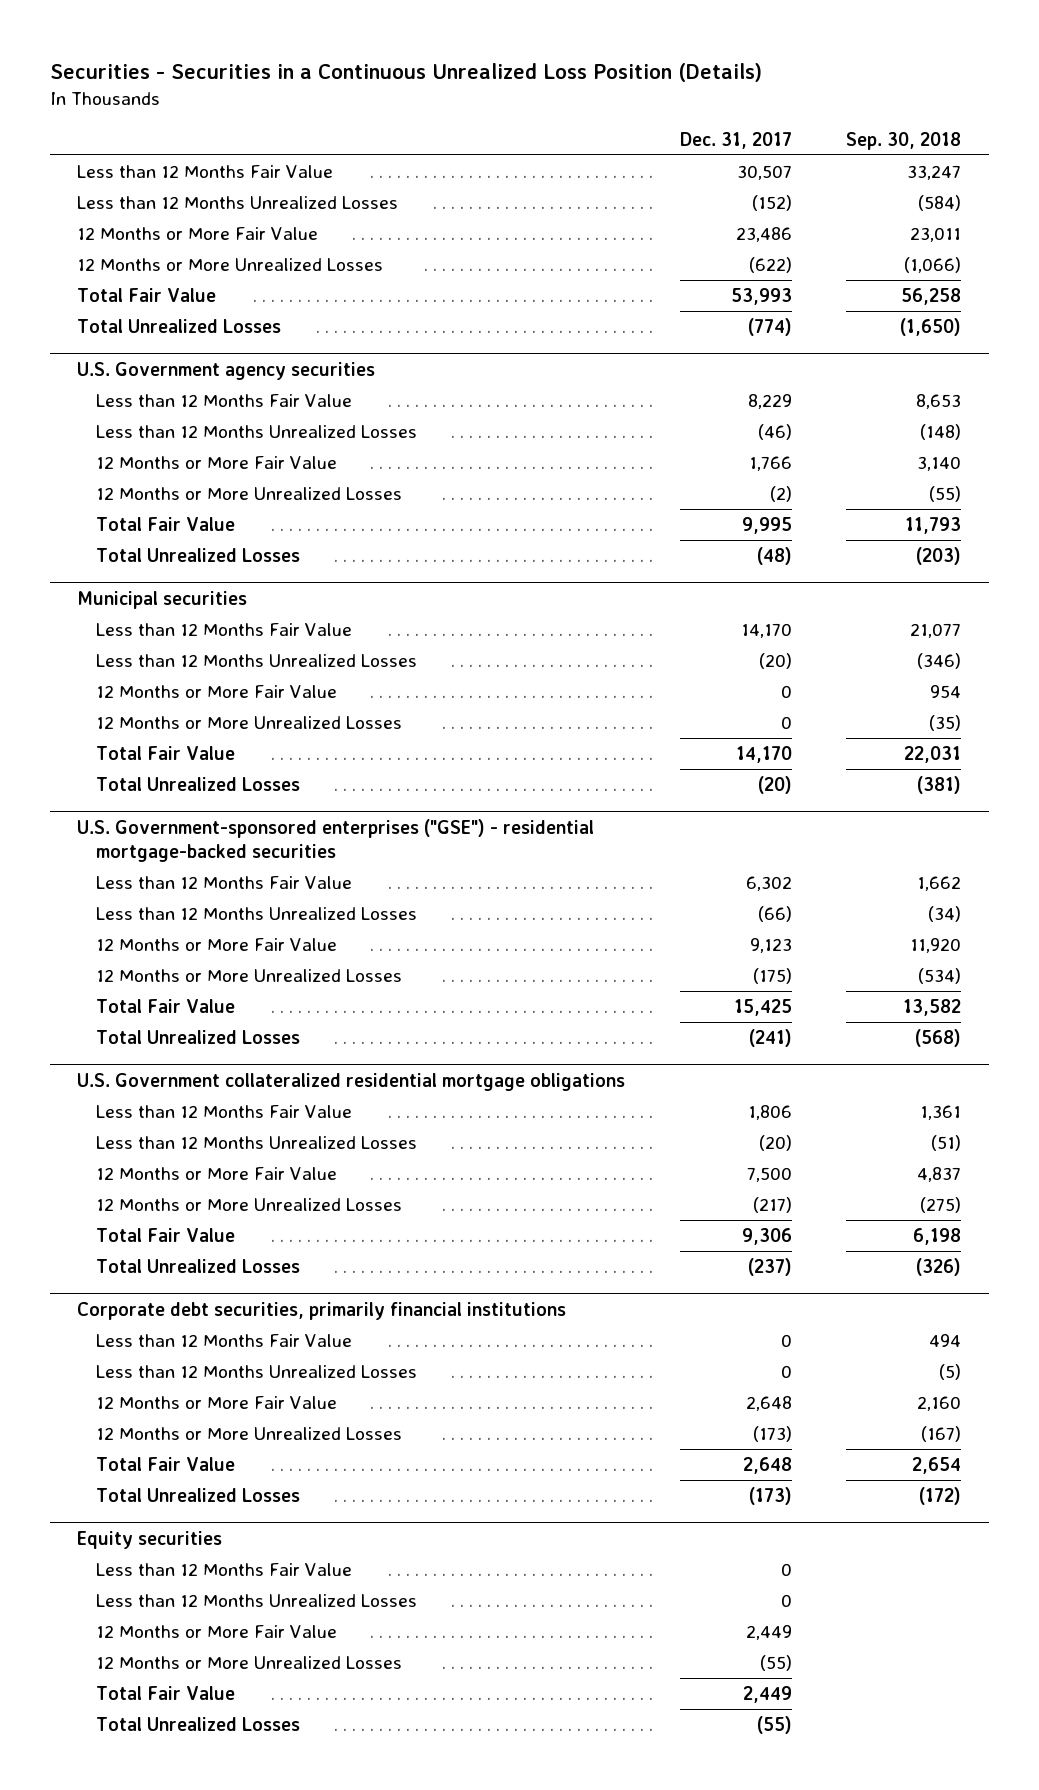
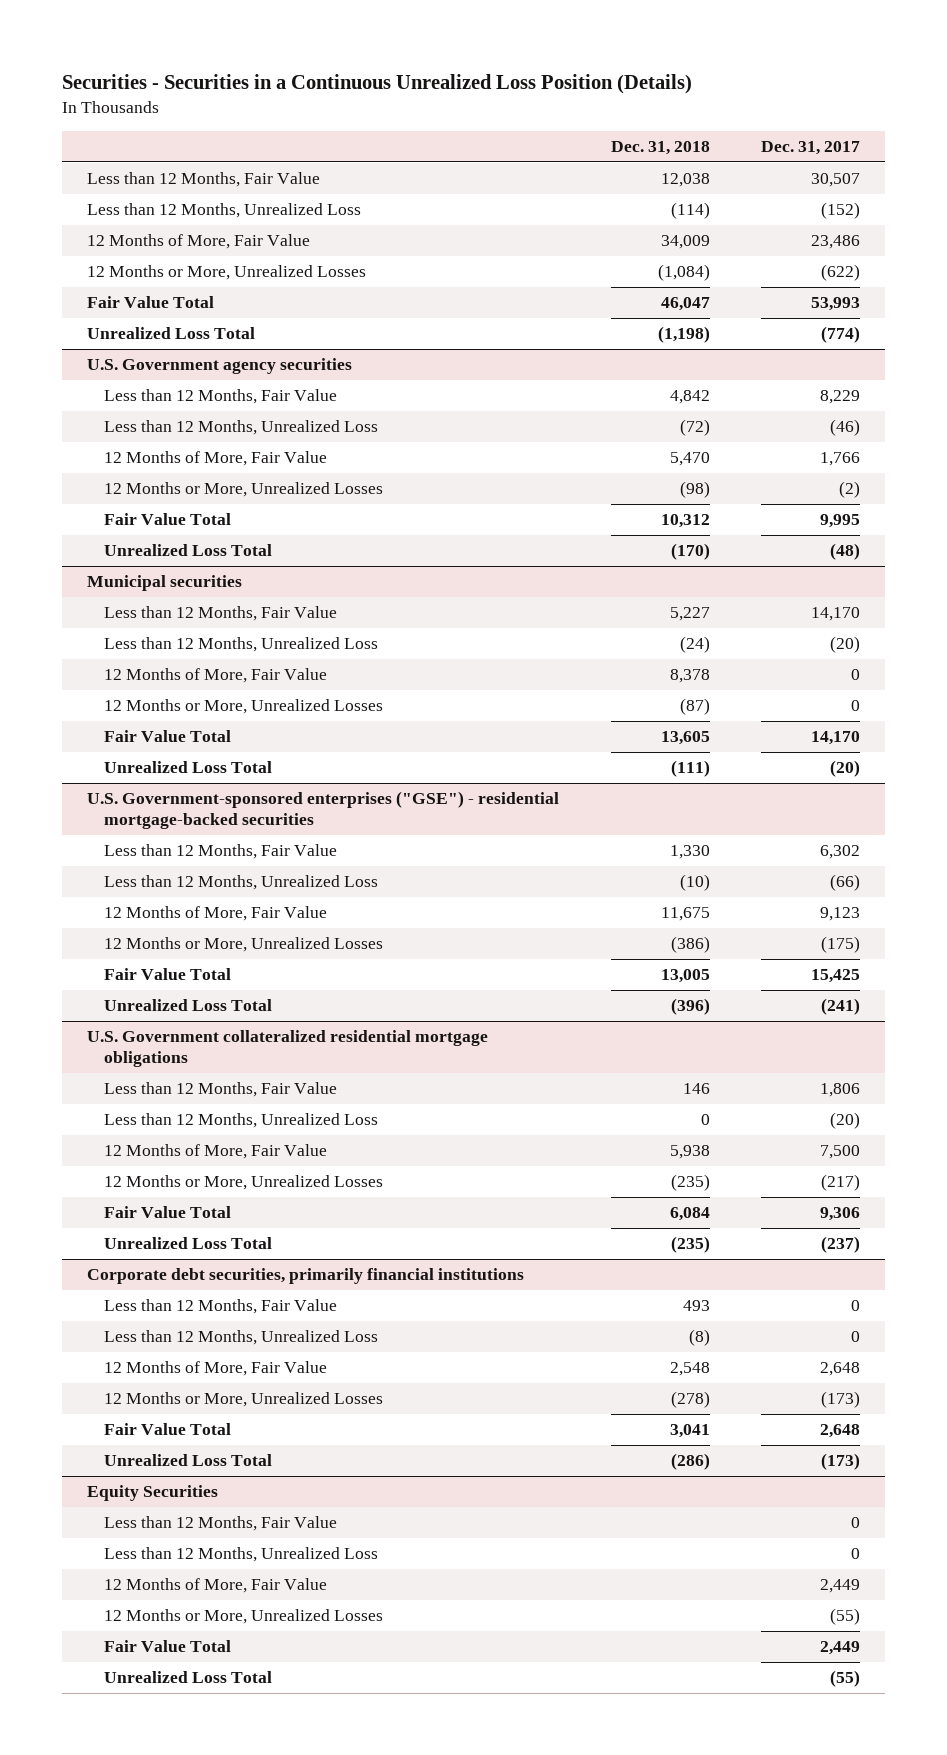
[846,131,962,150] Sep. 30, 2018 -> none
none -> [610,141,710,156] Dec. 31, 2018
[77,165,334,179] Less than 12 Months Fair Value -> [87,172,321,188] Less than 12 Months, Fair Value
[77,196,399,210] Less than 12 Months Unrealized Losses -> [87,203,362,219] Less than 12 Months, Unrealized Loss
[77,227,319,241] 12 Months or More Fair Value -> [87,234,311,250] 12 Months of More, Fair Value
[77,258,384,272] 12 Months or More Unrealized Losses -> [87,265,367,281] 12 Months or More, Unrealized Losses
[77,288,217,303] Total Fair Value -> [87,296,215,309] Fair Value Total
[77,319,282,334] Total Unrealized Losses -> [87,327,256,340] Unrealized Loss Total
[96,394,353,408] Less than 12 Months Fair Value -> [103,389,337,405] Less than 12 Months, Fair Value
[96,425,418,439] Less than 12 Months Unrealized Losses -> [103,420,378,436] Less than 12 Months, Unrealized Loss
[96,456,338,470] 12 Months or More Fair Value -> [103,451,327,467] 12 Months of More, Fair Value
[96,487,403,501] 12 Months or More Unrealized Losses -> [103,482,383,498] 12 Months or More, Unrealized Losses
[96,517,236,532] Total Fair Value -> [103,513,231,526] Fair Value Total
[96,548,301,563] Total Unrealized Losses -> [103,544,272,557] Unrealized Loss Total
[96,623,353,637] Less than 12 Months Fair Value -> [103,606,337,622] Less than 12 Months, Fair Value
[96,654,418,668] Less than 12 Months Unrealized Losses -> [103,637,378,653] Less than 12 Months, Unrealized Loss
[96,685,338,699] 12 Months or More Fair Value -> [103,668,327,684] 12 Months of More, Fair Value
[96,716,403,730] 12 Months or More Unrealized Losses -> [103,699,383,715] 12 Months or More, Unrealized Losses
[96,746,236,761] Total Fair Value -> [103,730,231,743] Fair Value Total
[96,777,301,792] Total Unrealized Losses -> [103,761,272,774] Unrealized Loss Total
[96,876,353,890] Less than 12 Months Fair Value -> [103,844,337,860] Less than 12 Months, Fair Value
[96,907,418,921] Less than 12 Months Unrealized Losses -> [103,875,378,891] Less than 12 Months, Unrealized Loss
[96,938,338,952] 12 Months or More Fair Value -> [103,906,327,922] 12 Months of More, Fair Value
[96,969,403,983] 12 Months or More Unrealized Losses -> [103,937,383,953] 12 Months or More, Unrealized Losses
[96,999,236,1014] Total Fair Value -> [103,968,231,981] Fair Value Total
[96,1030,301,1045] Total Unrealized Losses -> [103,999,272,1012] Unrealized Loss Total
[96,1105,353,1119] Less than 12 Months Fair Value -> [103,1082,337,1098] Less than 12 Months, Fair Value
[96,1136,418,1150] Less than 12 Months Unrealized Losses -> [103,1113,378,1129] Less than 12 Months, Unrealized Loss
[96,1167,338,1181] 12 Months or More Fair Value -> [103,1144,327,1160] 12 Months of More, Fair Value
[96,1198,403,1212] 12 Months or More Unrealized Losses -> [103,1175,383,1191] 12 Months or More, Unrealized Losses
[96,1228,236,1243] Total Fair Value -> [103,1206,231,1219] Fair Value Total
[96,1259,301,1274] Total Unrealized Losses -> [103,1237,272,1250] Unrealized Loss Total
[96,1334,353,1348] Less than 12 Months Fair Value -> [103,1299,337,1315] Less than 12 Months, Fair Value
[96,1365,418,1379] Less than 12 Months Unrealized Losses -> [103,1330,378,1346] Less than 12 Months, Unrealized Loss
[96,1396,338,1410] 12 Months or More Fair Value -> [103,1361,327,1377] 12 Months of More, Fair Value
[96,1427,403,1441] 12 Months or More Unrealized Losses -> [103,1392,383,1408] 12 Months or More, Unrealized Losses
[96,1457,236,1472] Total Fair Value -> [103,1423,231,1436] Fair Value Total
[96,1488,301,1503] Total Unrealized Losses -> [103,1454,272,1467] Unrealized Loss Total
[77,1530,223,1549] Equity securities -> [87,1485,219,1502] Equity Securities
[96,1563,353,1577] Less than 12 Months Fair Value -> [103,1516,337,1532] Less than 12 Months, Fair Value
[96,1594,418,1608] Less than 12 Months Unrealized Losses -> [103,1547,378,1563] Less than 12 Months, Unrealized Loss
[96,1625,338,1639] 12 Months or More Fair Value -> [103,1578,327,1594] 12 Months of More, Fair Value
[96,1656,403,1670] 12 Months or More Unrealized Losses -> [103,1609,383,1625] 12 Months or More, Unrealized Losses
[96,1686,236,1701] Total Fair Value -> [103,1640,231,1653] Fair Value Total
[96,1717,301,1732] Total Unrealized Losses -> [103,1671,272,1684] Unrealized Loss Total

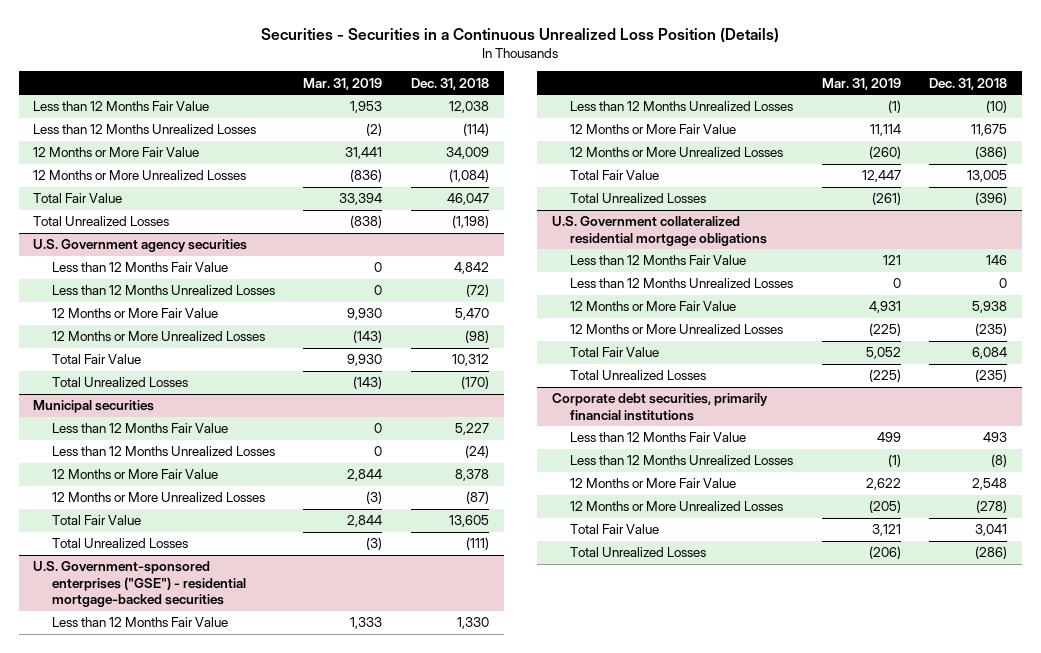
[760,141,860,156] Dec. 31, 2017 -> none
none -> [303,77,383,90] Mar. 31, 2019
[87,172,321,188] Less than 12 Months, Fair Value -> [33,101,210,112] Less than 12 Months Fair Value
[87,203,362,219] Less than 12 Months, Unrealized Loss -> [33,124,257,135] Less than 12 Months Unrealized Losses
[87,234,311,250] 12 Months of More, Fair Value -> [33,147,200,158] 12 Months or More Fair Value
[87,265,367,281] 12 Months or More, Unrealized Losses -> [33,170,247,181] 12 Months or More Unrealized Losses
[87,296,215,309] Fair Value Total -> [33,193,123,204] Total Fair Value
[87,327,256,340] Unrealized Loss Total -> [33,216,170,227] Total Unrealized Losses
[103,389,337,405] Less than 12 Months, Fair Value -> [51,262,228,273] Less than 12 Months Fair Value
[103,420,378,436] Less than 12 Months, Unrealized Loss -> [51,285,275,296] Less than 12 Months Unrealized Losses
[103,451,327,467] 12 Months of More, Fair Value -> [51,308,218,319] 12 Months or More Fair Value
[103,482,383,498] 12 Months or More, Unrealized Losses -> [51,331,265,342] 12 Months or More Unrealized Losses
[103,513,231,526] Fair Value Total -> [51,354,141,365] Total Fair Value
[103,544,272,557] Unrealized Loss Total -> [51,377,188,388] Total Unrealized Losses
[103,606,337,622] Less than 12 Months, Fair Value -> [51,423,228,434] Less than 12 Months Fair Value
[103,637,378,653] Less than 12 Months, Unrealized Loss -> [51,446,275,457] Less than 12 Months Unrealized Losses
[103,668,327,684] 12 Months of More, Fair Value -> [51,469,218,480] 12 Months or More Fair Value
[103,699,383,715] 12 Months or More, Unrealized Losses -> [51,492,265,503] 12 Months or More Unrealized Losses
[103,730,231,743] Fair Value Total -> [51,515,141,526] Total Fair Value
[103,761,272,774] Unrealized Loss Total -> [51,538,188,549] Total Unrealized Losses
[103,844,337,860] Less than 12 Months, Fair Value -> [51,617,228,628] Less than 12 Months Fair Value
[103,875,378,891] Less than 12 Months, Unrealized Loss -> [569,101,793,112] Less than 12 Months Unrealized Losses
[103,906,327,922] 12 Months of More, Fair Value -> [569,124,736,135] 12 Months or More Fair Value
[103,937,383,953] 12 Months or More, Unrealized Losses -> [569,147,783,158] 12 Months or More Unrealized Losses
[103,968,231,981] Fair Value Total -> [569,170,659,181] Total Fair Value
[103,999,272,1012] Unrealized Loss Total -> [569,193,706,204] Total Unrealized Losses
[103,1082,337,1098] Less than 12 Months, Fair Value -> [569,255,746,266] Less than 12 Months Fair Value
[103,1113,378,1129] Less than 12 Months, Unrealized Loss -> [569,278,793,289] Less than 12 Months Unrealized Losses
[103,1144,327,1160] 12 Months of More, Fair Value -> [569,301,736,312] 12 Months or More Fair Value
[103,1175,383,1191] 12 Months or More, Unrealized Losses -> [569,324,783,335] 12 Months or More Unrealized Losses
[103,1206,231,1219] Fair Value Total -> [569,347,659,358] Total Fair Value
[103,1237,272,1250] Unrealized Loss Total -> [569,370,706,381] Total Unrealized Losses
[87,1485,219,1502] Equity Securities -> none
[103,1516,337,1532] Less than 12 Months, Fair Value -> none
[103,1547,378,1563] Less than 12 Months, Unrealized Loss -> none
[103,1578,327,1594] 12 Months of More, Fair Value -> none
[103,1609,383,1625] 12 Months or More, Unrealized Losses -> none
[103,1640,231,1653] Fair Value Total -> none
[103,1671,272,1684] Unrealized Loss Total -> none
[103,1299,337,1315] Less than 12 Months, Fair Value -> [569,432,746,443] Less than 12 Months Fair Value
[103,1330,378,1346] Less than 12 Months, Unrealized Loss -> [569,455,793,466] Less than 12 Months Unrealized Losses
[103,1361,327,1377] 12 Months of More, Fair Value -> [569,478,736,489] 12 Months or More Fair Value
[103,1392,383,1408] 12 Months or More, Unrealized Losses -> [569,501,783,512] 12 Months or More Unrealized Losses
[103,1423,231,1436] Fair Value Total -> [569,524,659,535] Total Fair Value
[103,1454,272,1467] Unrealized Loss Total -> [569,547,706,558] Total Unrealized Losses

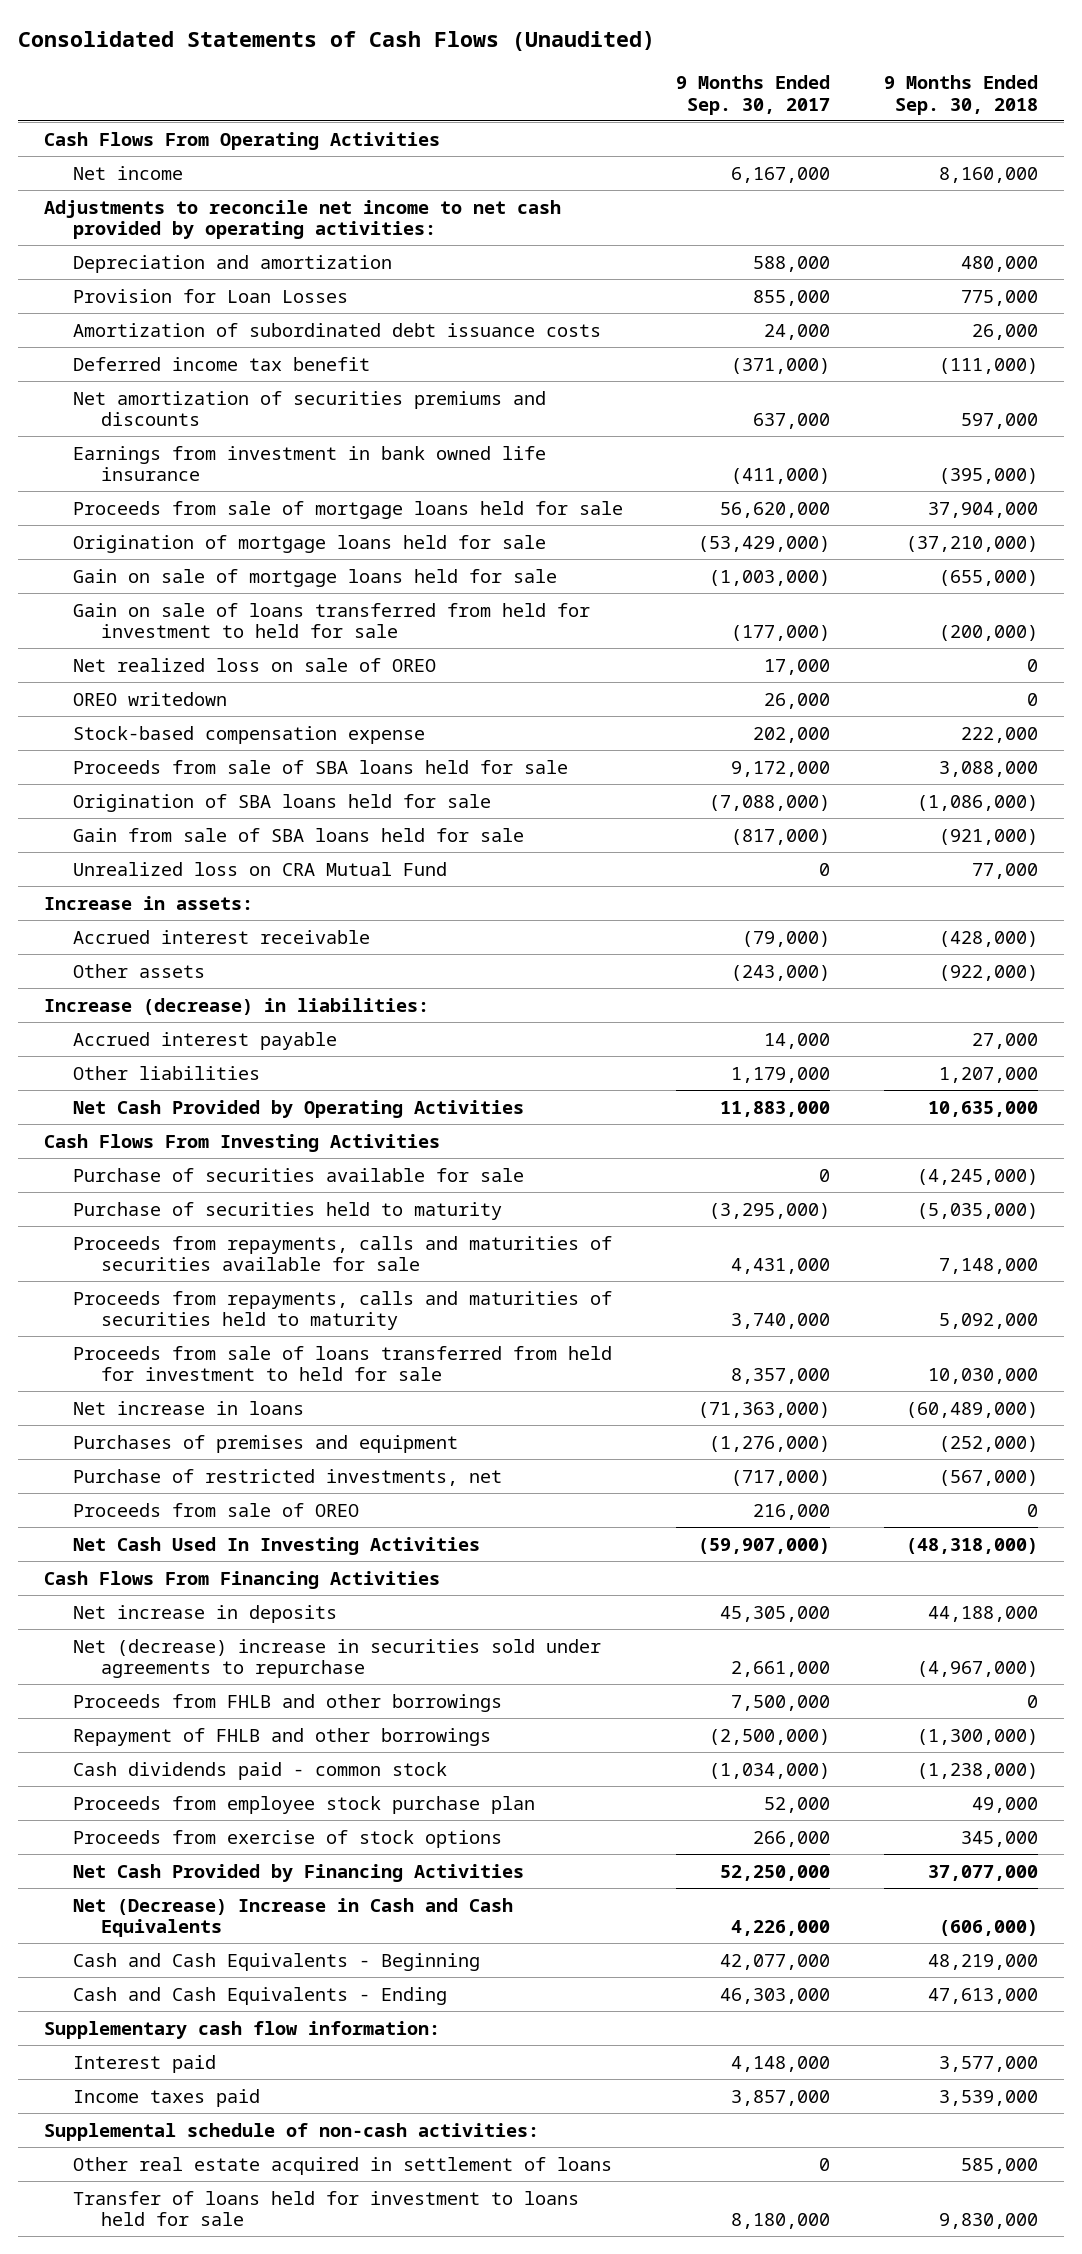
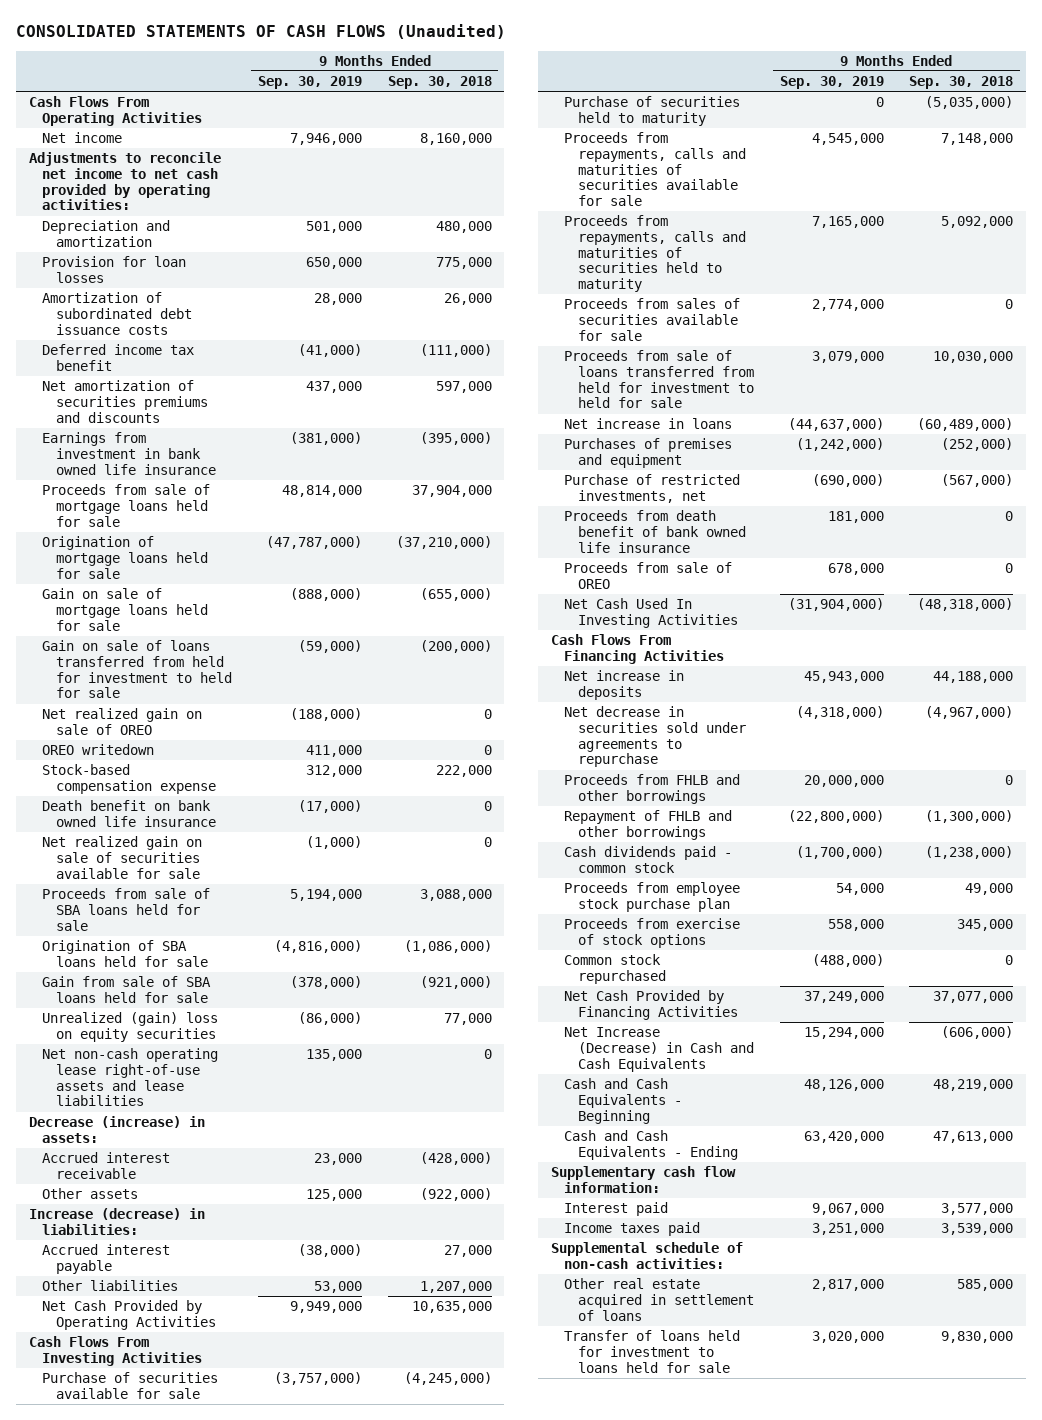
[17,30,655,51] Consolidated Statements of Cash Flows (Unaudited) -> [16,24,507,40] CONSOLIDATED STATEMENTS OF CASH FLOWS (Unaudited)
[676,75,831,115] 9 Months Ended Sep. 30, 2017 -> none
none -> [257,75,362,89] Sep. 30, 2019
[72,288,348,303] Provision for Loan Losses -> [42,256,187,283] Provision for loan losses
[72,657,436,672] Net realized loss on sale of OREO -> [42,708,203,735] Net realized gain on sale of OREO
none -> [42,800,216,827] Death benefit on bank owned life insurance
none -> [42,836,203,879] Net realized gain on sale of securities available for sale
[72,861,447,876] Unrealized loss on CRA Mutual Fund -> [42,1012,219,1042] Unrealized (gain) loss on equity securities
none -> [42,1048,219,1107] Net non-cash operating lease right-of-use assets and lease liabilities
[44,895,254,910] Increase in assets: -> [29,1116,206,1143] Decrease (increase) in assets:
none -> [564,298,741,341] Proceeds from sales of securities available for sale
none -> [564,510,746,553] Proceeds from death benefit of bank owned life insurance
[72,1638,601,1679] Net (decrease) increase in securities sold under agreements to repurchase -> [564,706,746,768] Net decrease in securities sold under agreements to repurchase
none -> [564,954,666,984] Common stock repurchased
[72,1897,513,1938] Net (Decrease) Increase in Cash and Cash Equivalents -> [564,1027,754,1072] Net Increase (Decrease) in Cash and Cash Equivalents

